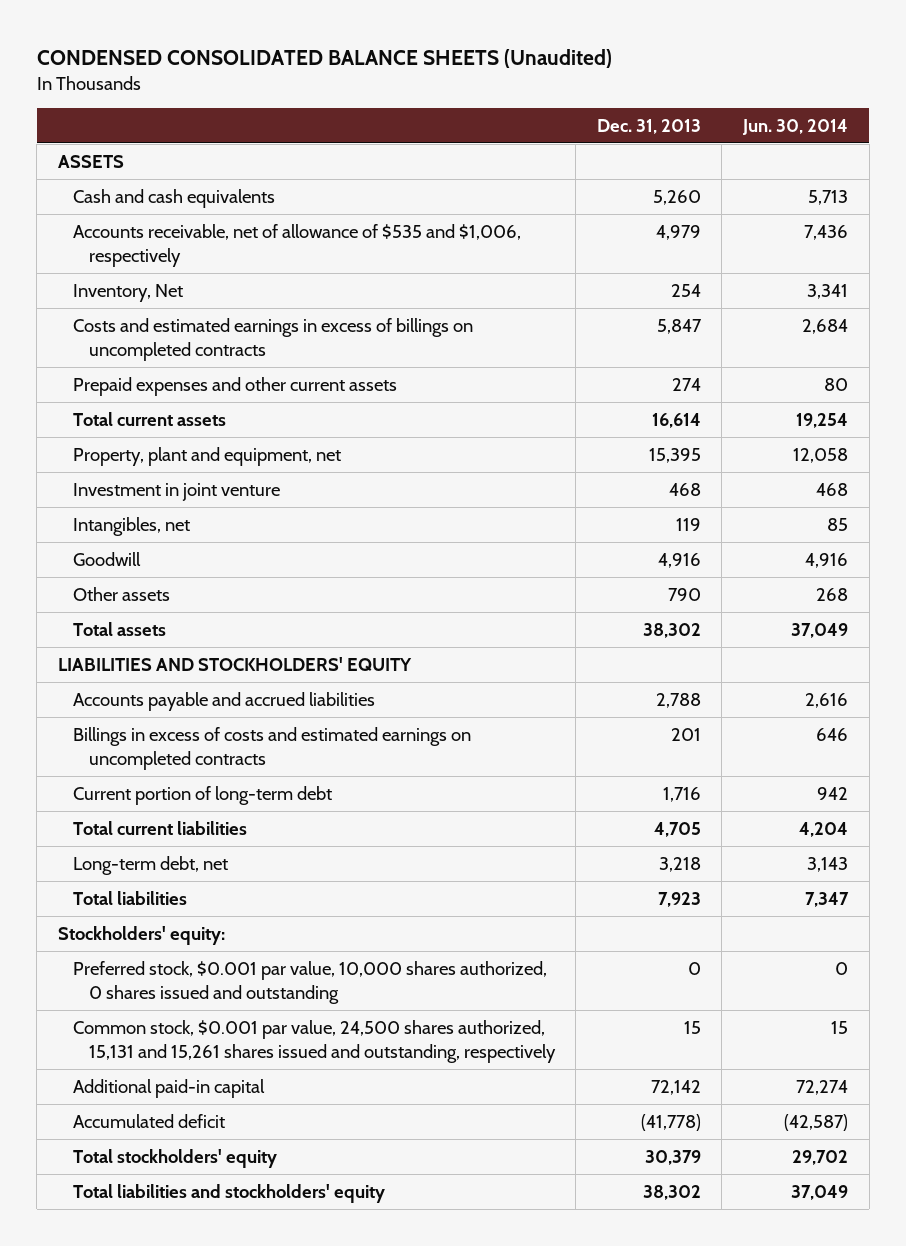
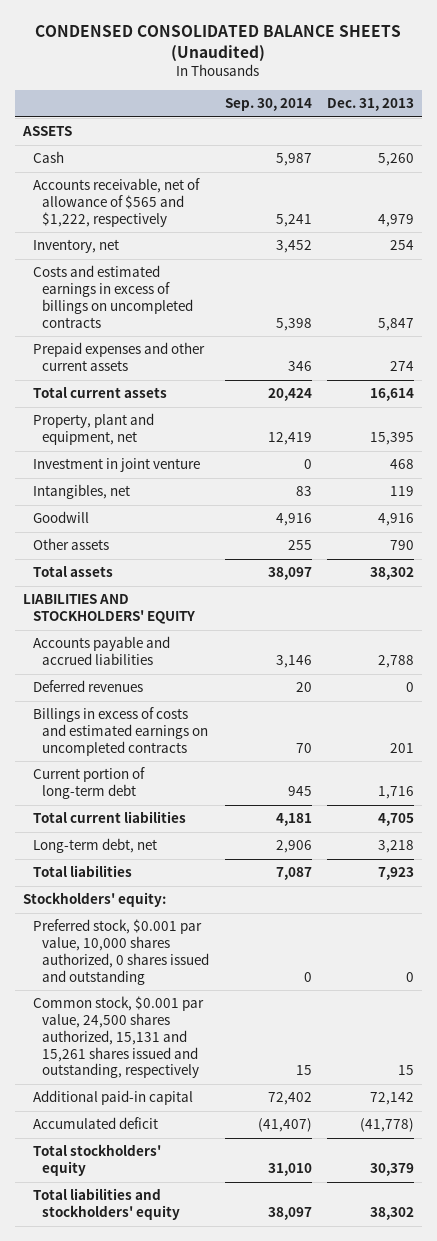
[742,118,849,135] Jun. 30, 2014 -> none
none -> [224,98,312,112] Sep. 30, 2014
[73,188,276,208] Cash and cash equivalents -> [32,151,64,164] Cash
[73,223,522,267] Accounts receivable, net of allowance of $535 and $1,006, respectively -> [32,178,200,227] Accounts receivable, net of allowance of $565 and $1,222, respectively
[73,283,184,302] Inventory, Net -> [32,239,119,254] Inventory, net
none -> [32,680,143,693] Deferred revenues

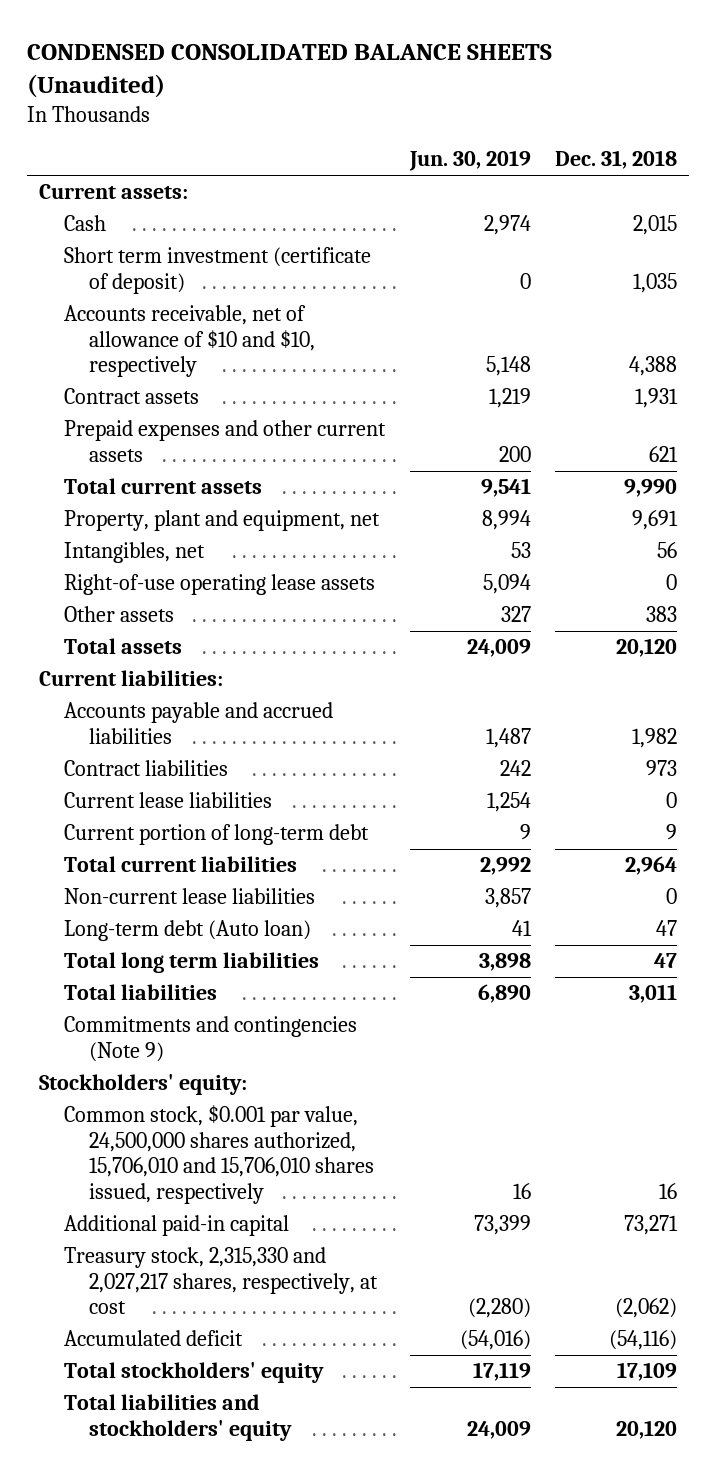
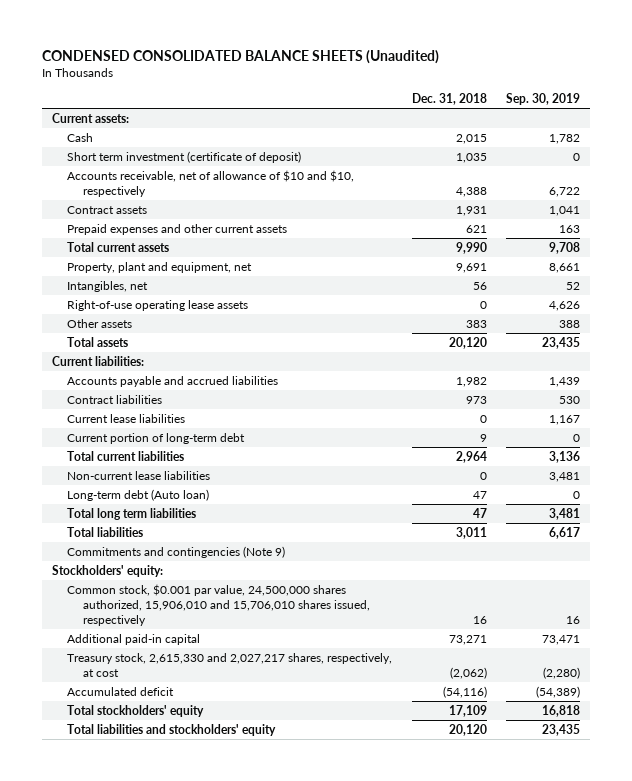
[408,150,531,172] Jun. 30, 2019 -> none
none -> [506,92,581,105] Sep. 30, 2019
[63,1105,374,1204] Common stock, $0.001 par value, 24,500,000 shares authorized, 15,706,010 and 15,706,010 shares issued, respectively -> [67,583,370,626] Common stock, $0.001 par value, 24,500,000 shares authorized, 15,906,010 and 15,706,010 shares issued, respectively
[63,1247,378,1315] Treasury stock, 2,315,330 and 2,027,217 shares, respectively, at cost -> [67,652,393,677] Treasury stock, 2,615,330 and 2,027,217 shares, respectively, at cost

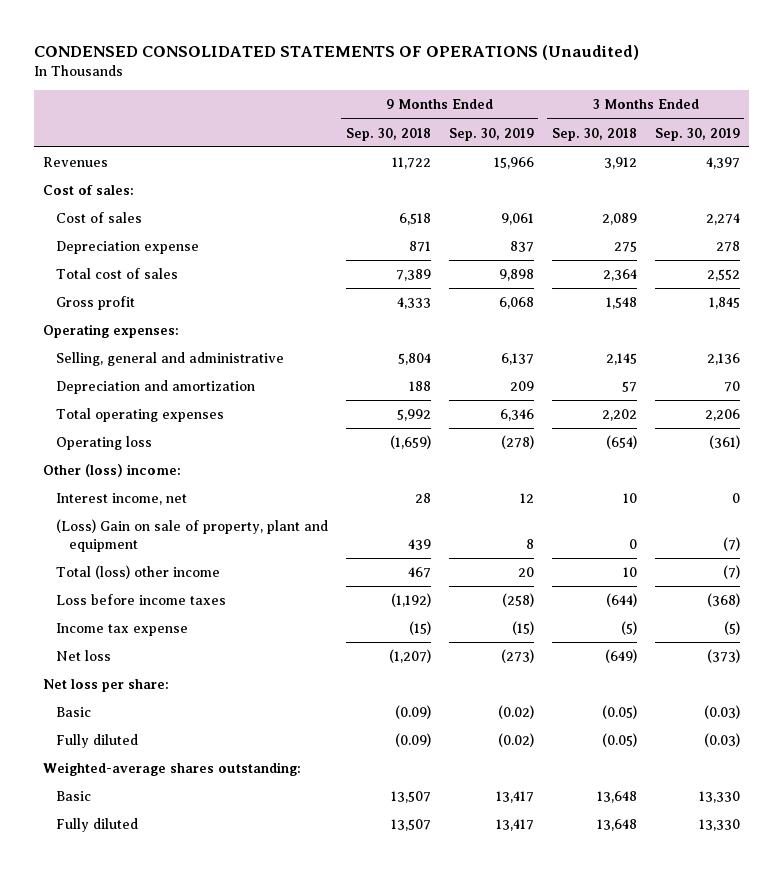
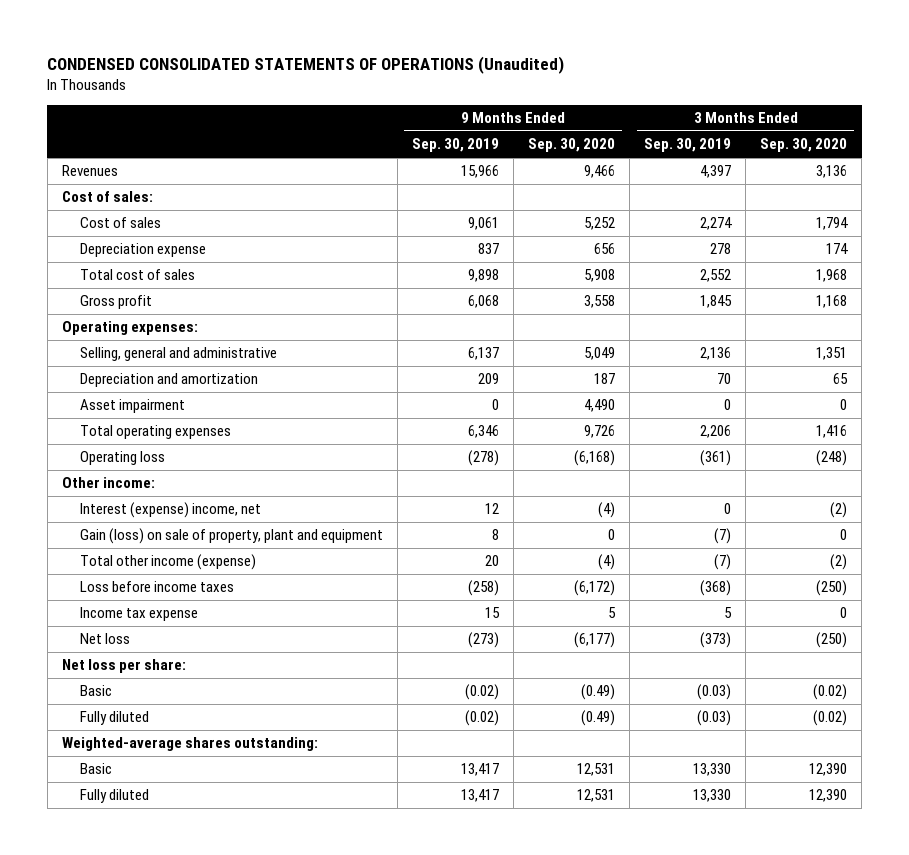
[345,127,431,141] Sep. 30, 2018 -> none
[551,127,637,141] Sep. 30, 2018 -> none
none -> [527,138,615,153] Sep. 30, 2020
none -> [760,138,848,153] Sep. 30, 2020
none -> [79,399,185,414] Asset impairment
[43,464,182,478] Other (loss) income: -> [61,477,155,489] Other income:
[55,493,187,506] Interest income, net -> [79,502,261,519] Interest (expense) income, net
[55,519,328,553] (Loss) Gain on sale of property, plant and equipment -> [79,528,383,545] Gain (loss) on sale of property, plant and equipment
[55,565,220,580] Total (loss) other income -> [79,554,256,571] Total other income (expense)
[511,621,534,636] (15) -> [484,607,500,619] 15
[723,621,740,636] (5) -> [723,607,732,619] 5

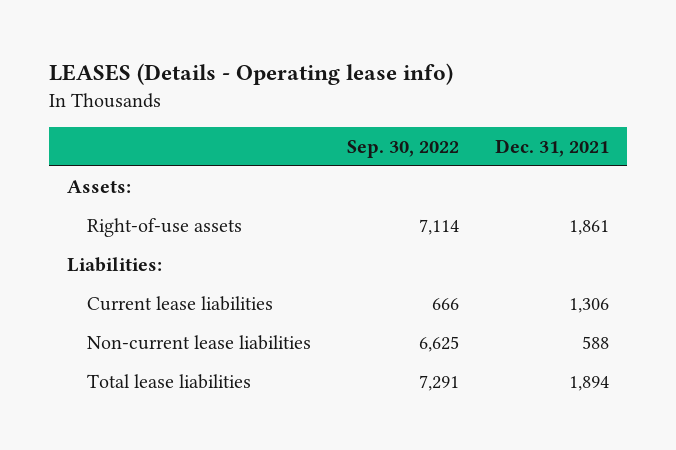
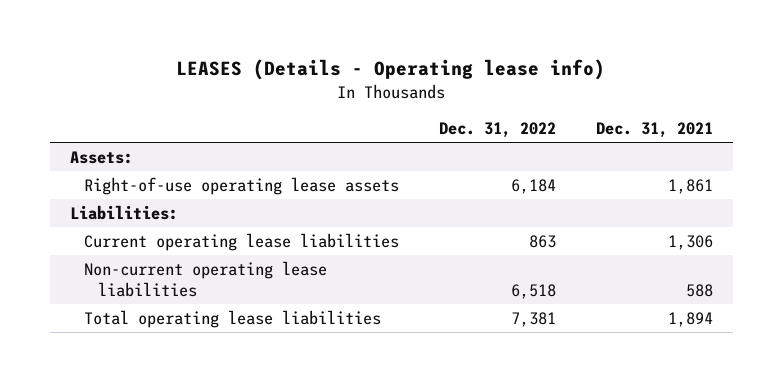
[347,139,460,158] Sep. 30, 2022 -> none
none -> [439,122,557,139] Dec. 31, 2022
[86,217,242,237] Right-of-use assets -> [83,176,399,195] Right-of-use operating lease assets
[86,295,273,311] Current lease liabilities -> [83,232,399,251] Current operating lease liabilities
[86,334,311,350] Non-current lease liabilities -> [83,260,327,298] Non-current operating lease liabilities
[86,373,251,389] Total lease liabilities -> [83,309,381,328] Total operating lease liabilities

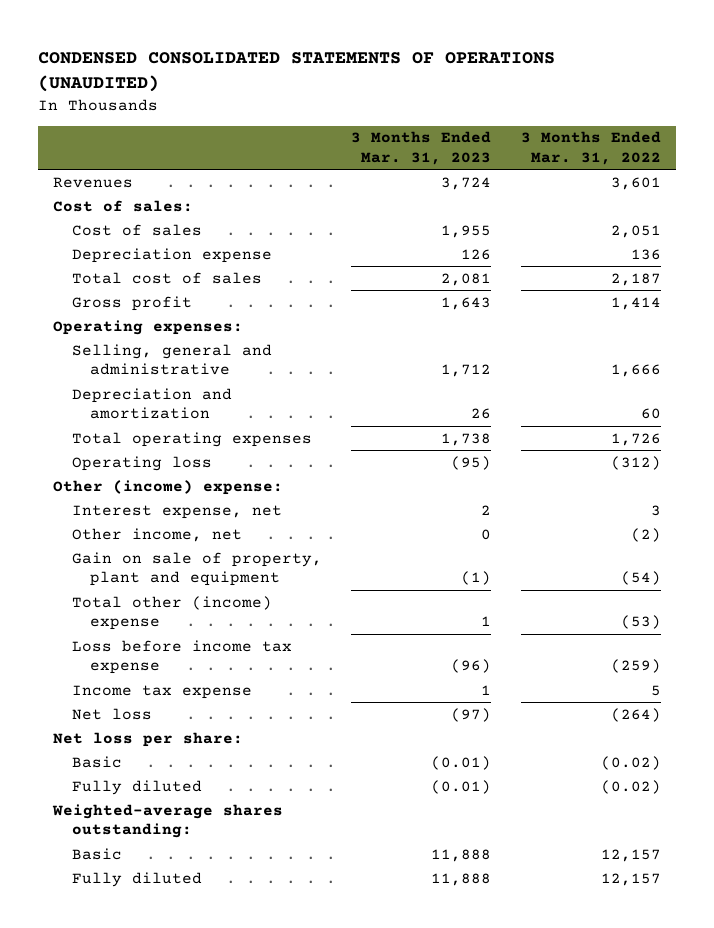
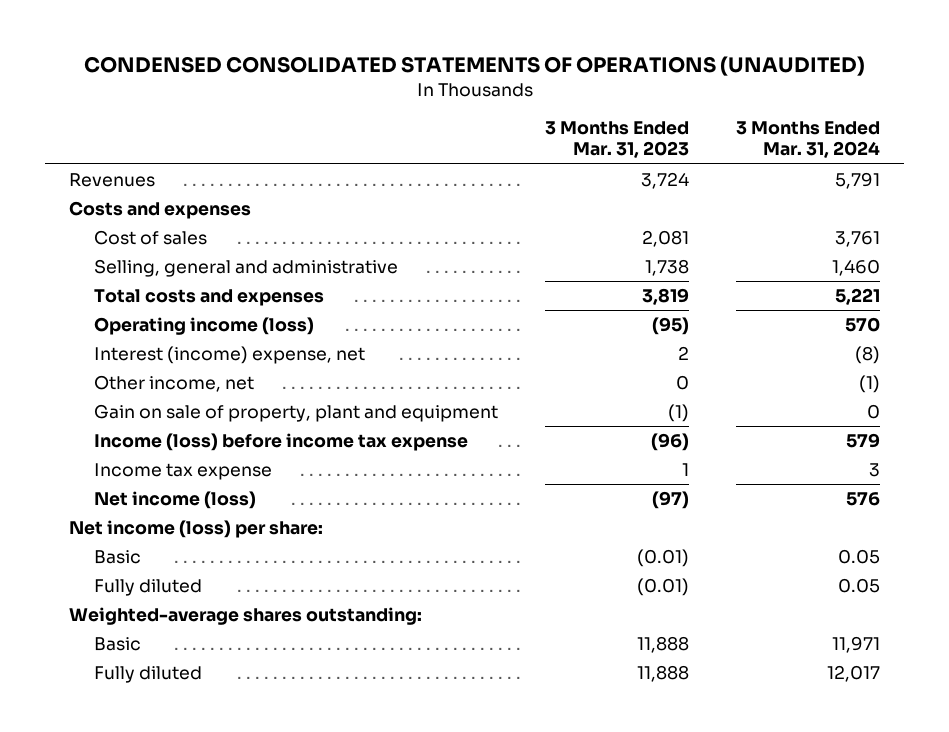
[521,131,662,165] 3 Months Ended Mar. 31, 2022 -> none
none -> [736,120,881,159] 3 Months Ended Mar. 31, 2024
[53,199,194,212] Cost of sales: -> none
[71,247,272,263] Depreciation expense -> none
[71,271,262,284] Total cost of sales -> none
[71,295,192,311] Gross profit -> none
[53,319,244,335] Operating expenses: -> none
[71,387,232,420] Depreciation and amortization -> none
[71,431,312,447] Total operating expenses -> none
[53,479,284,495] Other (income) expense: -> none
none -> [69,200,252,219] Costs and expenses
[441,224,492,238] 1,955 -> [641,229,689,247] 2,081
[441,364,492,378] 1,712 -> [644,258,689,276] 1,738
none -> [93,288,324,306] Total costs and expenses
[71,455,212,471] Operating loss -> [93,316,314,335] Operating income (loss)
[71,504,282,519] Interest expense, net -> [93,345,365,364] Interest (income) expense, net
[71,595,272,631] Total other (income) expense -> none
[71,639,292,675] Loss before income tax expense -> [93,432,468,451] Income (loss) before income tax expense
[71,707,152,720] Net loss -> [93,490,256,509] Net income (loss)
[53,731,244,747] Net loss per share: -> [69,519,324,538] Net income (loss) per share:

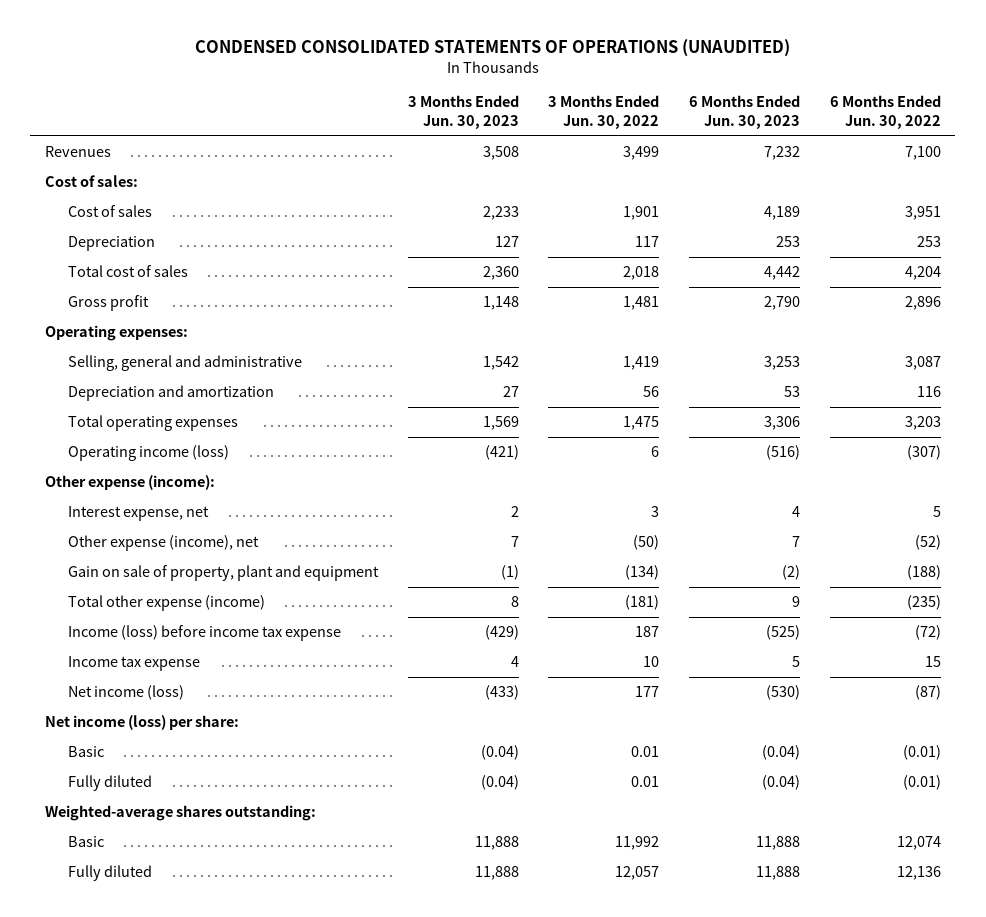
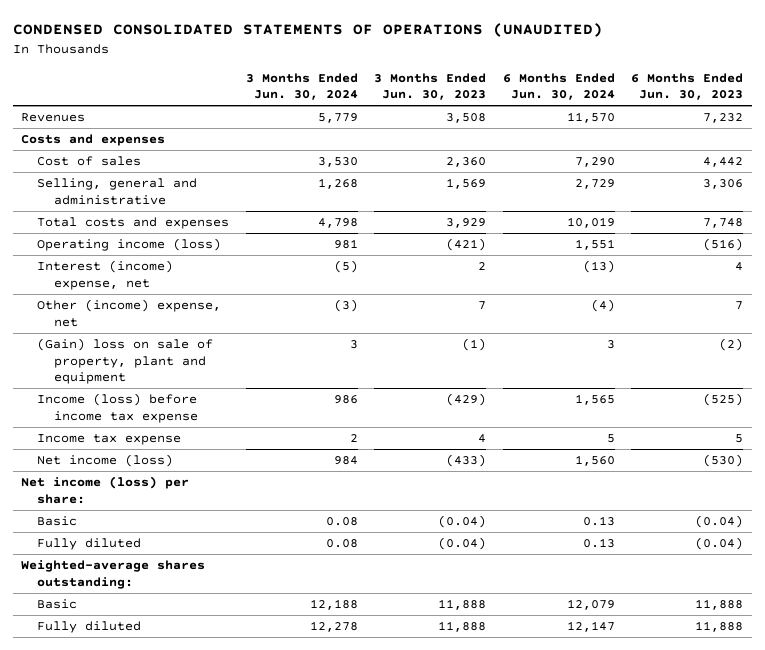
[548,95,660,130] 3 Months Ended Jun. 30, 2022 -> none
[829,95,941,130] 6 Months Ended Jun. 30, 2022 -> none
none -> [245,72,358,101] 3 Months Ended Jun. 30, 2024
none -> [502,72,615,101] 6 Months Ended Jun. 30, 2024
[45,175,139,188] Cost of sales: -> none
[68,236,156,252] Depreciation -> none
[68,265,189,278] Total cost of sales -> none
[68,295,150,312] Gross profit -> none
[45,325,189,342] Operating expenses: -> none
[68,385,275,402] Depreciation and amortization -> none
[68,415,239,432] Total operating expenses -> none
none -> [21,134,166,147] Costs and expenses
[482,206,519,221] 2,233 -> [446,157,487,168] 2,360
[763,206,800,221] 4,189 -> [703,157,744,168] 4,442
[482,356,519,371] 1,542 -> [446,178,487,190] 1,569
[763,356,800,371] 3,253 -> [703,179,744,190] 3,306
none -> [37,217,230,230] Total costs and expenses
[45,475,216,491] Other expense (income): -> none
[68,595,266,612] Total other expense (income) -> none
[68,506,210,522] Interest expense, net -> [37,260,174,290] Interest (income) expense, net
[68,535,260,552] Other expense (income), net -> [37,299,222,327] Other (income) expense, net
[68,565,380,582] Gain on sale of property, plant and equipment -> [37,338,214,384] (Gain) loss on sale of property, plant and equipment

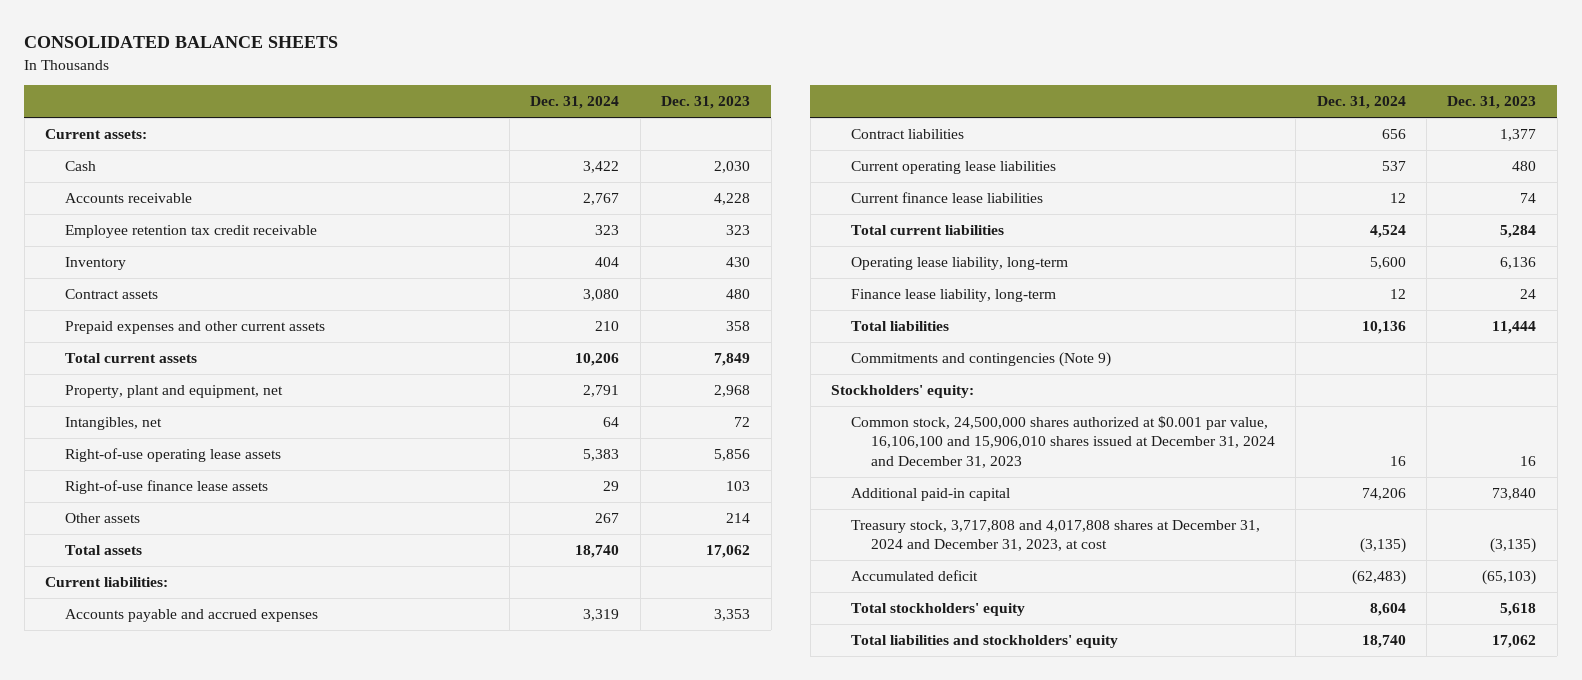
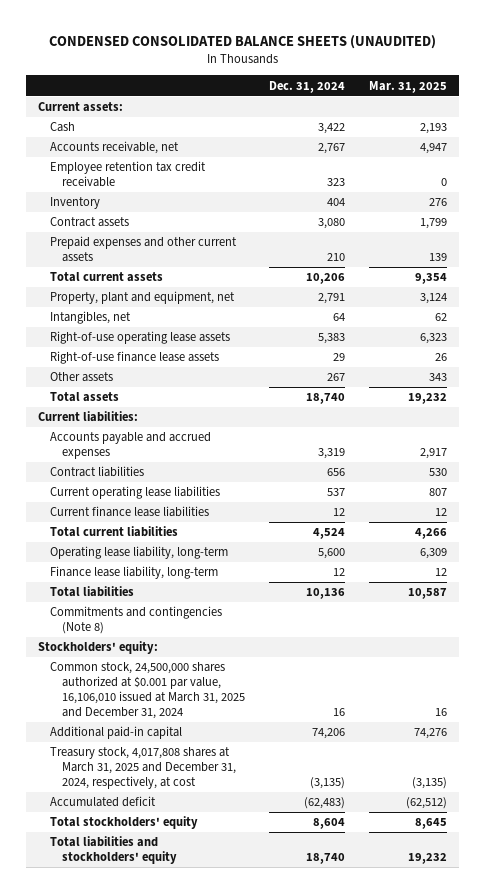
[24,36,339,49] CONSOLIDATED BALANCE SHEETS -> [48,34,436,49] CONDENSED CONSOLIDATED BALANCE SHEETS (UNAUDITED)
[661,96,751,110] Dec. 31, 2023 -> none
none -> [369,80,448,93] Mar. 31, 2025
[64,193,192,204] Accounts receivable -> [49,141,179,155] Accounts receivable, net
[851,352,1112,368] Commitments and contingencies (Note 9) -> [49,606,222,635] Commitments and contingencies (Note 8)
[851,416,1275,468] Common stock, 24,500,000 shares authorized at $0.001 par value, 16,106,100 and 15,906,010 shares issued at December 31, 2024 and December 31, 2023 -> [49,662,245,720] Common stock, 24,500,000 shares authorized at $0.001 par value, 16,106,010 issued at March 31, 2025 and December 31, 2024
[851,520,1261,552] Treasury stock, 3,717,808 and 4,017,808 shares at December 31, 2024 and December 31, 2023, at cost -> [49,747,236,790] Treasury stock, 4,017,808 shares at March 31, 2025 and December 31, 2024, respectively, at cost

